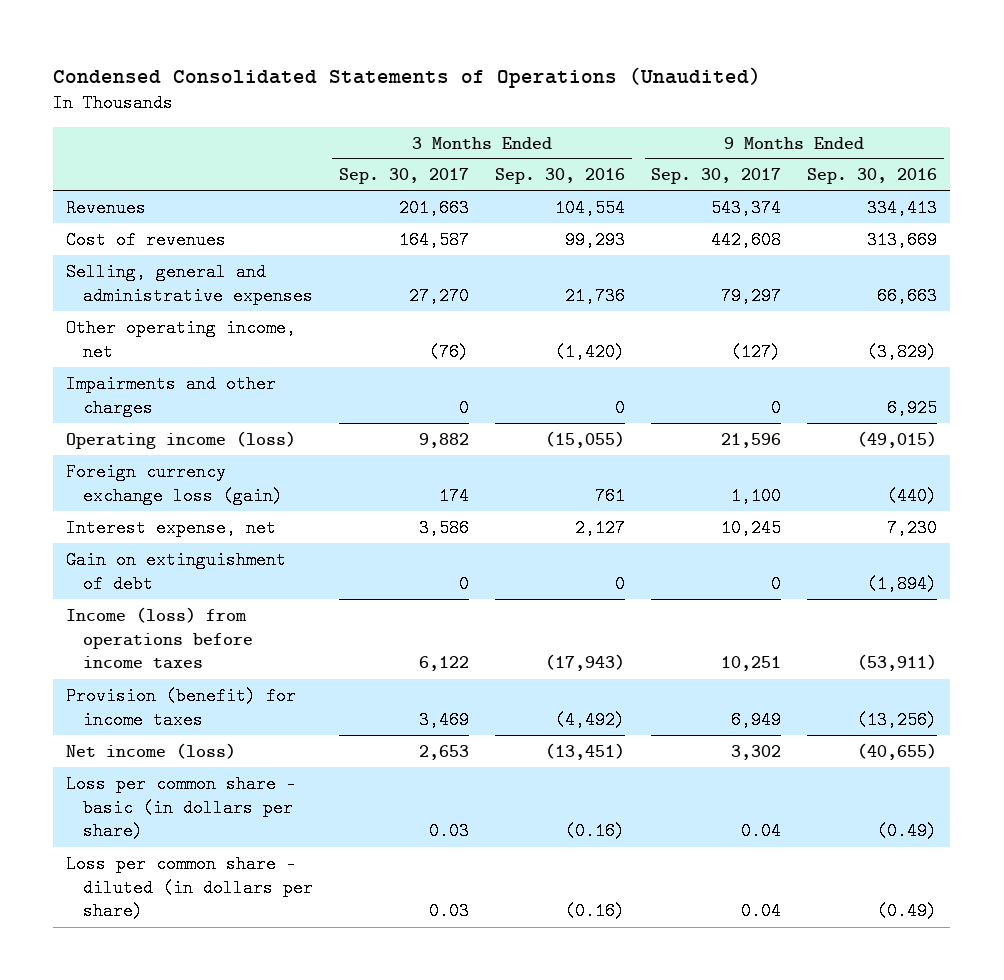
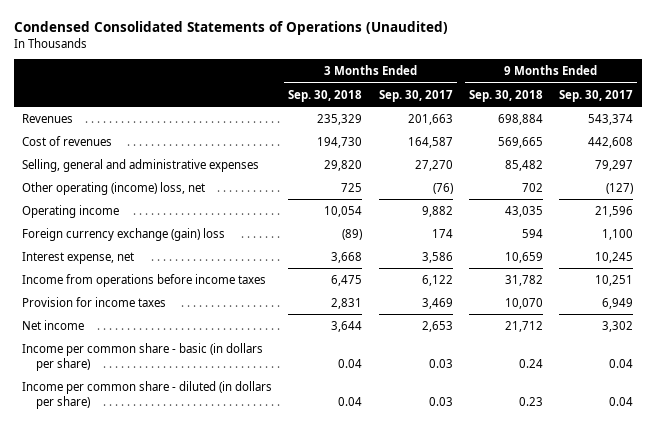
[495,168,626,185] Sep. 30, 2016 -> none
[807,168,938,185] Sep. 30, 2016 -> none
none -> [288,89,363,102] Sep. 30, 2018
none -> [469,89,544,102] Sep. 30, 2018
[66,374,277,417] Impairments and other charges -> none
[66,318,297,361] Other operating income, net -> [22,181,206,195] Other operating (income) loss, net
[66,430,297,449] Operating income (loss) -> [22,204,120,218] Operating income
[66,462,283,505] Foreign currency exchange loss (gain) -> [22,227,226,241] Foreign currency exchange (gain) loss
[66,550,287,593] Gain on extinguishment of debt -> none
[66,606,253,670] Income (loss) from operations before income taxes -> [22,273,267,287] Income from operations before income taxes
[66,686,297,729] Provision (benefit) for income taxes -> [22,296,167,307] Provision for income taxes
[66,742,237,759] Net income (loss) -> [22,319,85,330] Net income
[66,774,297,841] Loss per common share - basic (in dollars per share) -> [22,342,264,371] Income per common share - basic (in dollars per share)
[66,854,313,921] Loss per common share - diluted (in dollars per share) -> [22,380,273,409] Income per common share - diluted (in dollars per share)

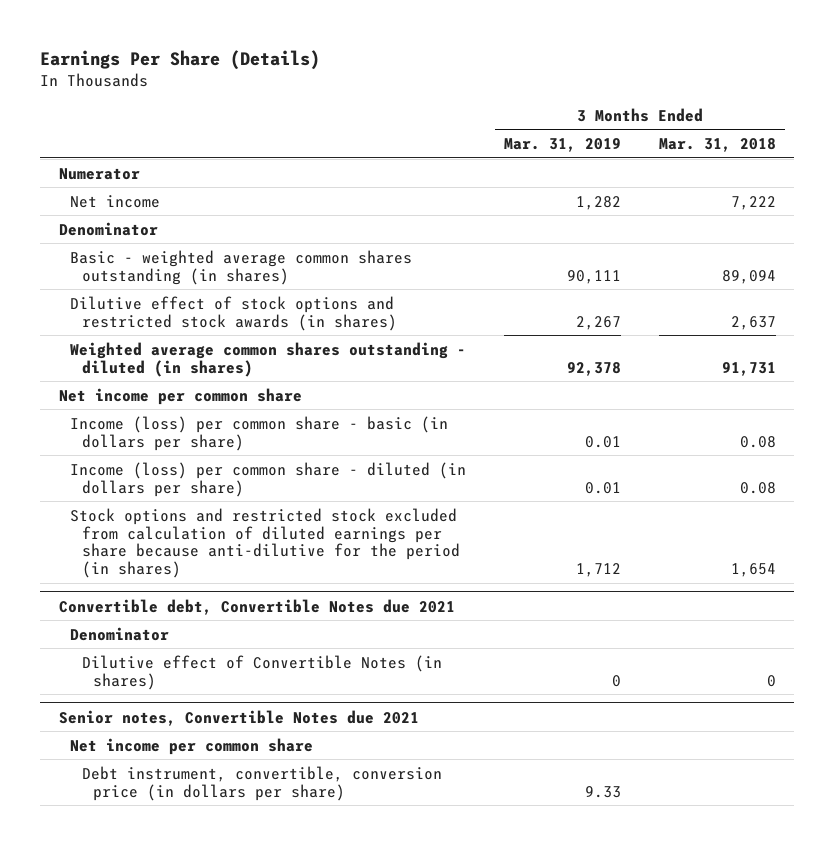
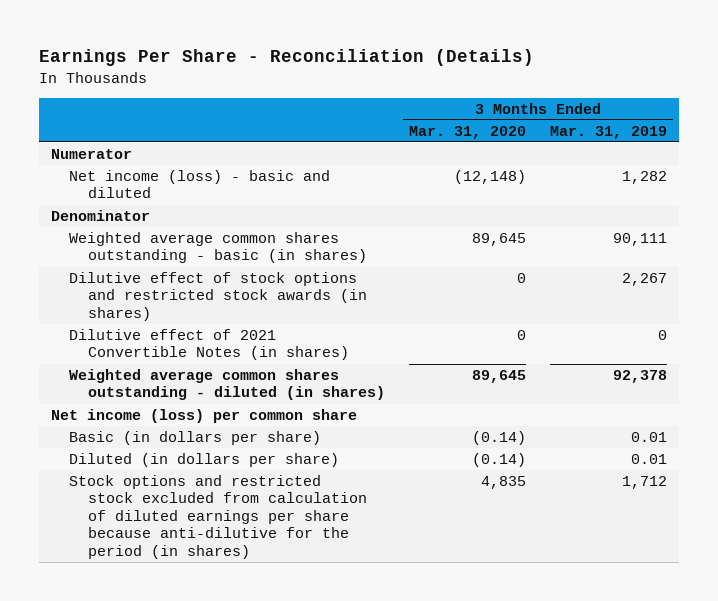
[40,49,321,70] Earnings Per Share (Details) -> [38,49,534,67] Earnings Per Share - Reconciliation (Details)
[658,138,776,153] Mar. 31, 2018 -> none
none -> [409,125,527,139] Mar. 31, 2020
[70,194,161,208] Net income -> [69,170,331,199] Net income (loss) - basic and diluted
[70,249,413,285] Basic - weighted average common shares outstanding (in shares) -> [69,232,368,264] Weighted average common shares outstanding - basic (in shares)
none -> [69,329,350,361] Dilutive effect of 2021 Convertible Notes (in shares)
[59,387,303,405] Net income per common share -> [50,409,357,424] Net income (loss) per common share
[70,415,449,451] Income (loss) per common share - basic (in dollars per share) -> [69,431,322,446] Basic (in dollars per share)
[70,461,467,497] Income (loss) per common share - diluted (in dollars per share) -> [69,453,340,468] Diluted (in dollars per share)
[59,598,456,615] Convertible debt, Convertible Notes due 2021 -> none
[70,626,170,641] Denominator -> none
[81,654,442,690] Dilutive effect of Convertible Notes (in shares) -> none
[59,709,420,726] Senior notes, Convertible Notes due 2021 -> none
[70,737,314,755] Net income per common share -> none
[81,765,442,801] Debt instrument, convertible, conversion price (in dollars per share) -> none

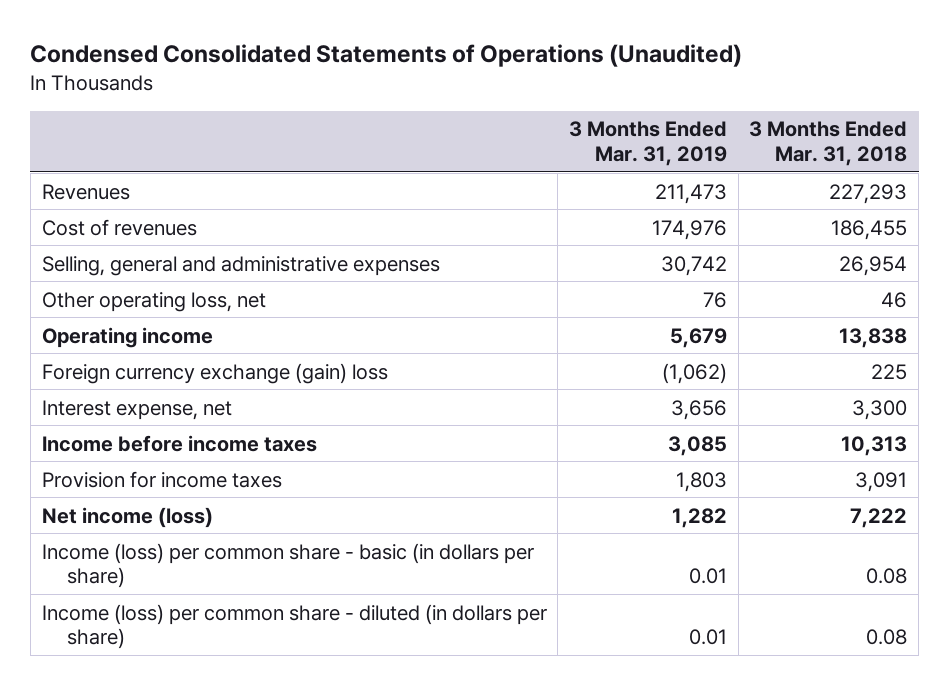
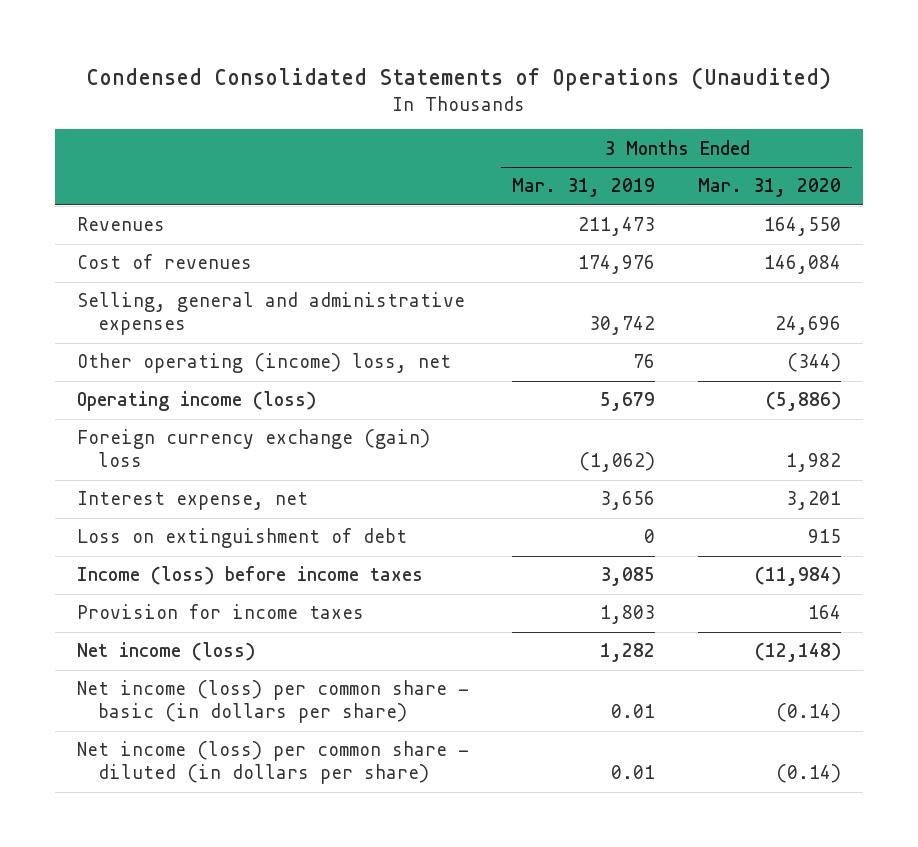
[749,121,908,166] 3 Months Ended Mar. 31, 2018 -> none
none -> [698,178,842,198] Mar. 31, 2020
[41,291,266,312] Other operating loss, net -> [76,353,451,374] Other operating (income) loss, net
[41,326,213,348] Operating income -> [76,391,316,412] Operating income (loss)
none -> [76,528,407,549] Loss on extinguishment of debt
[41,434,317,452] Income before income taxes -> [76,566,423,586] Income (loss) before income taxes
[41,542,534,589] Income (loss) per common share - basic (in dollars per share) -> [76,680,469,724] Net income (loss) per common share - basic (in dollars per share)
[41,603,547,650] Income (loss) per common share - diluted (in dollars per share) -> [76,741,469,785] Net income (loss) per common share - diluted (in dollars per share)

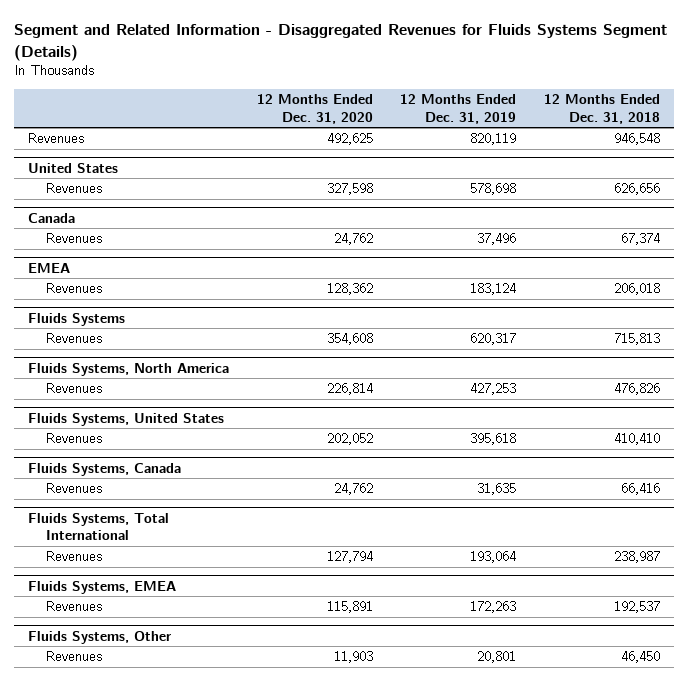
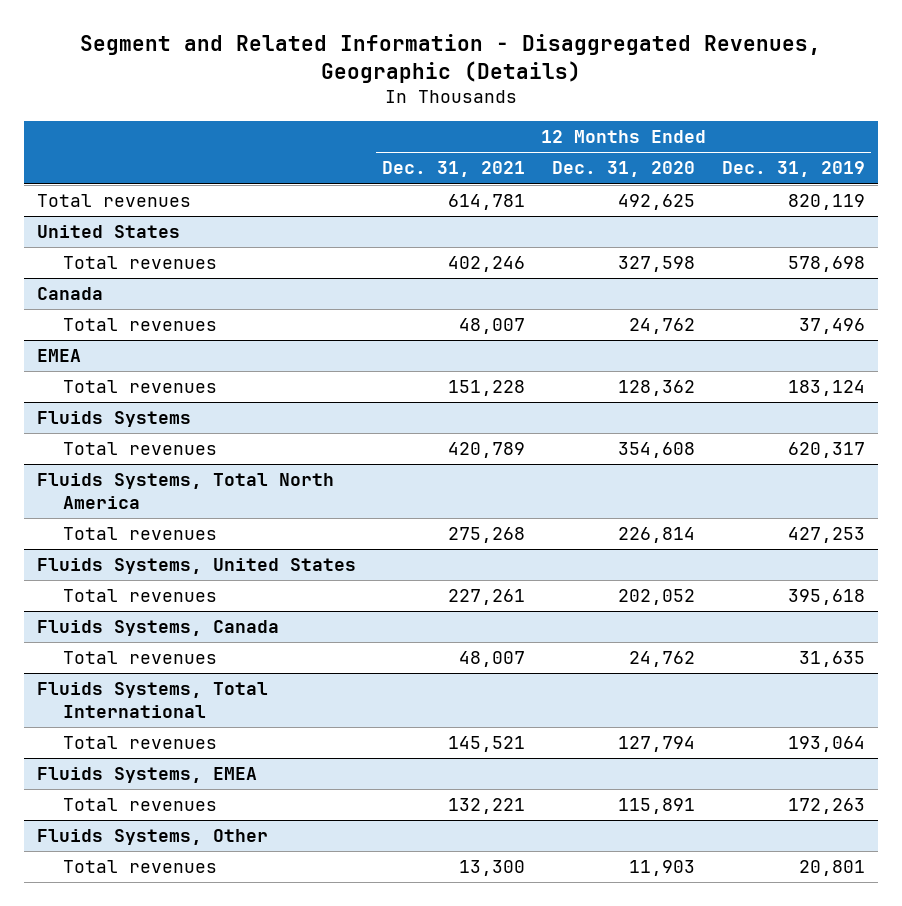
[14,24,668,61] Segment and Related Information - Disaggregated Revenues for Fluids Systems Segment (Details) -> [79,34,821,84] Segment and Related Information - Disaggregated Revenues, Geographic (Details)
[543,94,660,124] 12 Months Ended Dec. 31, 2018 -> none
none -> [382,161,526,178] Dec. 31, 2021
[27,133,84,144] Revenues -> [36,194,191,208] Total revenues
[46,183,103,194] Revenues -> [63,256,218,270] Total revenues
[46,233,103,244] Revenues -> [63,318,218,332] Total revenues
[46,283,103,294] Revenues -> [63,380,218,394] Total revenues
[46,333,103,344] Revenues -> [63,442,218,456] Total revenues
[27,362,229,376] Fluids Systems, North America -> [36,473,334,510] Fluids Systems, Total North America
[46,383,103,394] Revenues -> [63,527,218,541] Total revenues
[46,433,103,444] Revenues -> [63,589,218,603] Total revenues
[46,483,103,494] Revenues -> [63,651,218,665] Total revenues
[46,551,103,562] Revenues -> [63,736,218,750] Total revenues
[46,601,103,612] Revenues -> [63,798,218,812] Total revenues
[46,651,103,662] Revenues -> [63,860,218,874] Total revenues

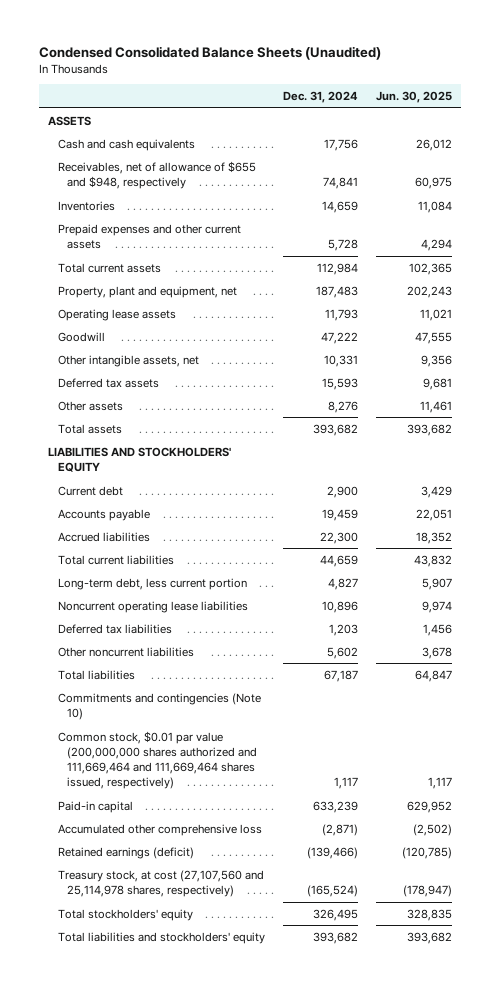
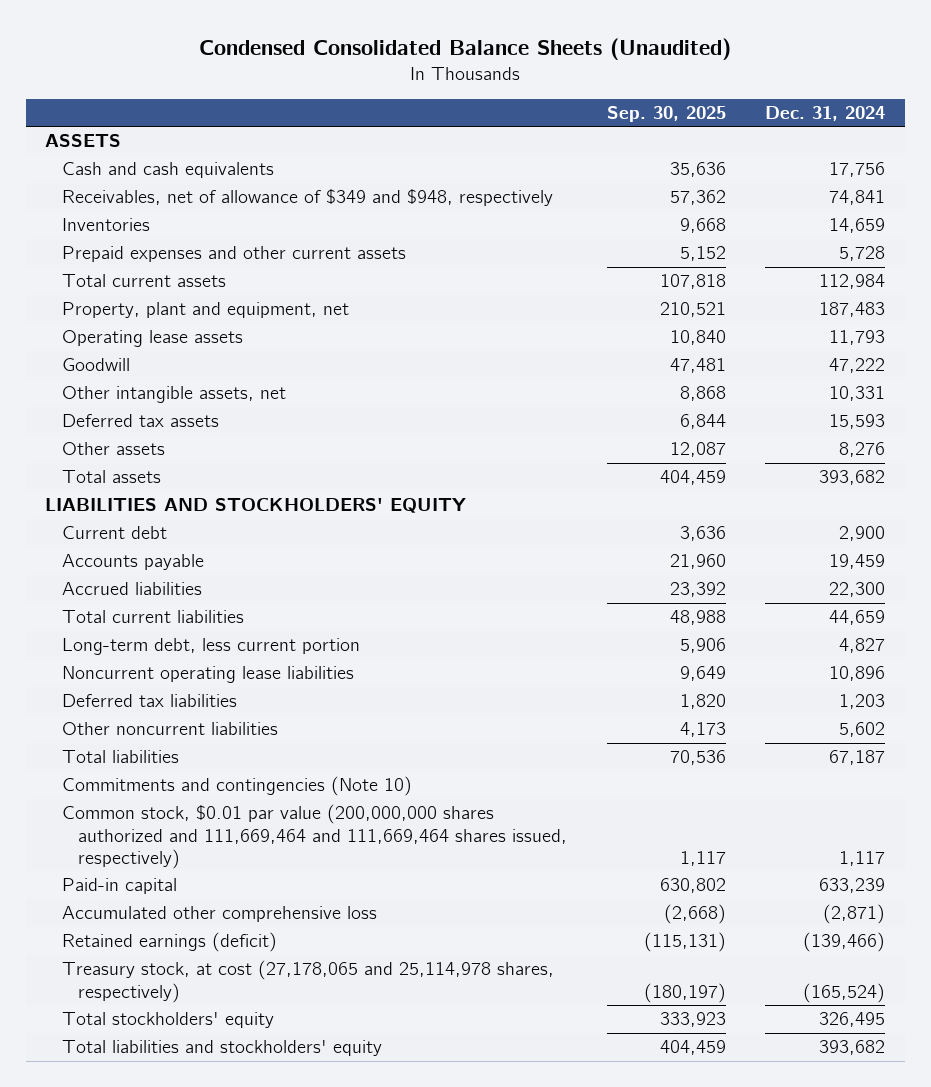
[376,91,453,104] Jun. 30, 2025 -> none
none -> [606,105,726,122] Sep. 30, 2025
[57,160,256,189] Receivables, net of allowance of $655 and $948, respectively -> [61,189,553,207] Receivables, net of allowance of $349 and $948, respectively
[57,869,264,897] Treasury stock, at cost (27,107,560 and 25,114,978 shares, respectively) -> [61,960,554,1003] Treasury stock, at cost (27,178,065 and 25,114,978 shares, respectively)

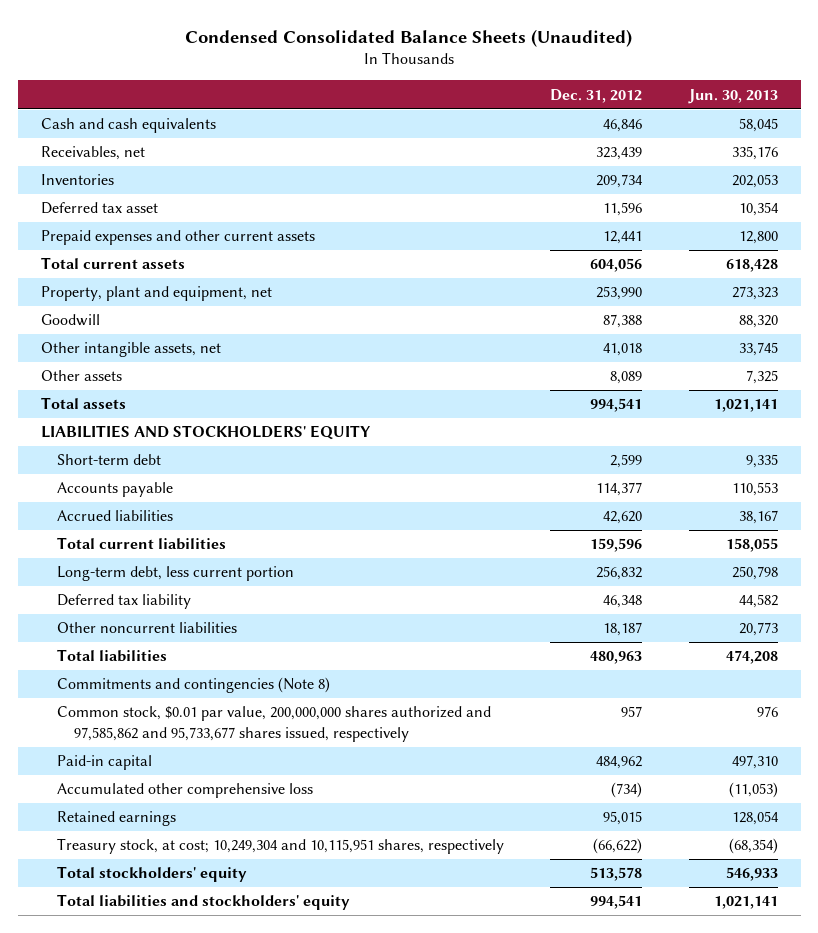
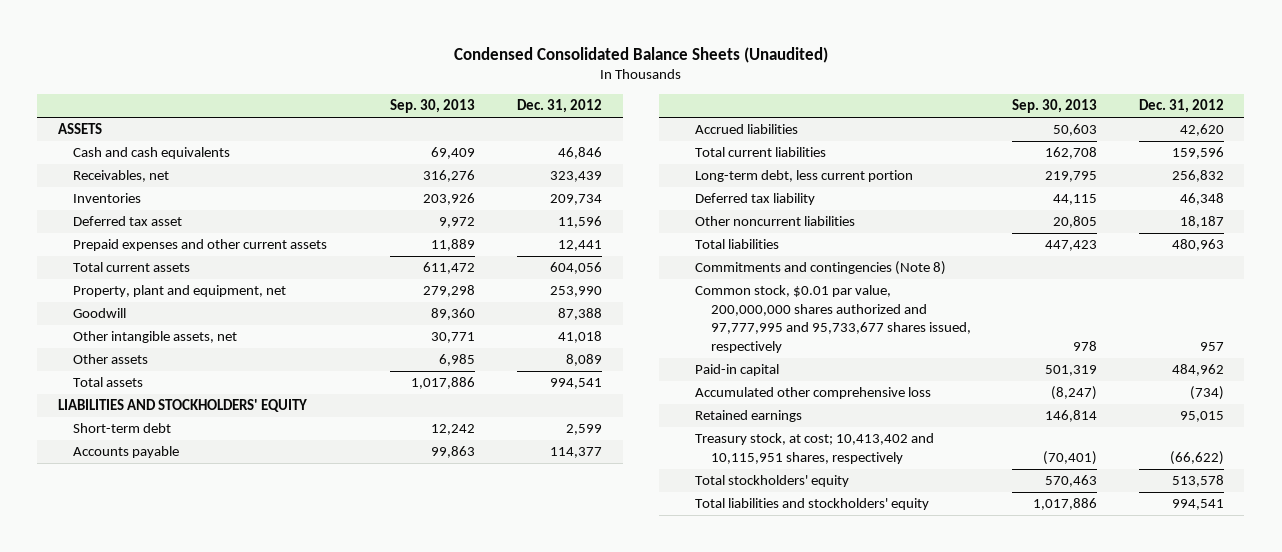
[687,88,778,104] Jun. 30, 2013 -> none
none -> [390,99,476,114] Sep. 30, 2013
none -> [57,123,102,135] ASSETS
[57,706,492,742] Common stock, $0.01 par value, 200,000,000 shares authorized and 97,585,862 and 95,733,677 shares issued, respectively -> [695,285,971,353] Common stock, $0.01 par value, 200,000,000 shares authorized and 97,777,995 and 95,733,677 shares issued, respectively
[57,838,505,855] Treasury stock, at cost; 10,249,304 and 10,115,951 shares, respectively -> [695,433,935,464] Treasury stock, at cost; 10,413,402 and 10,115,951 shares, respectively

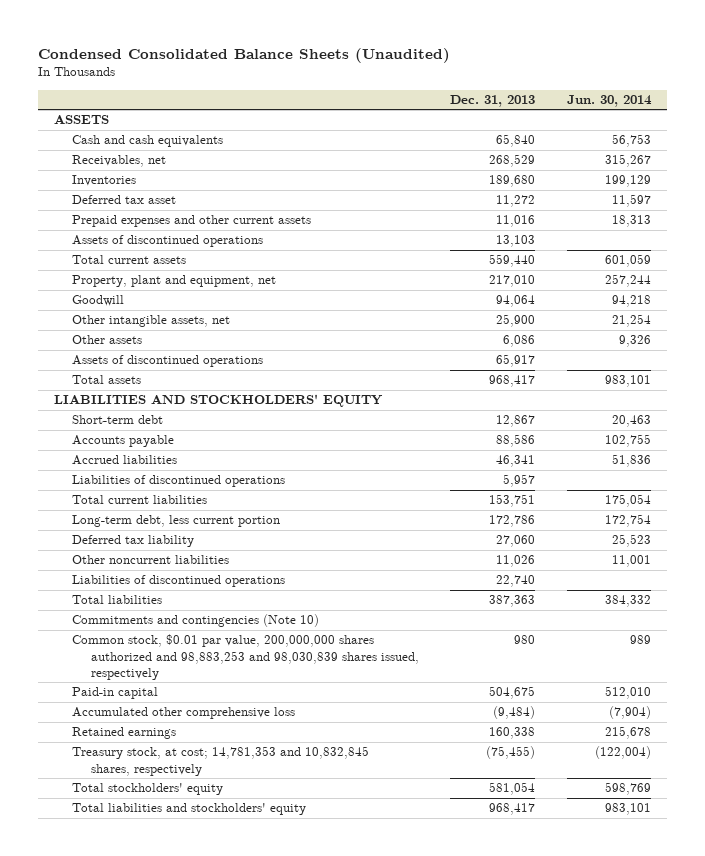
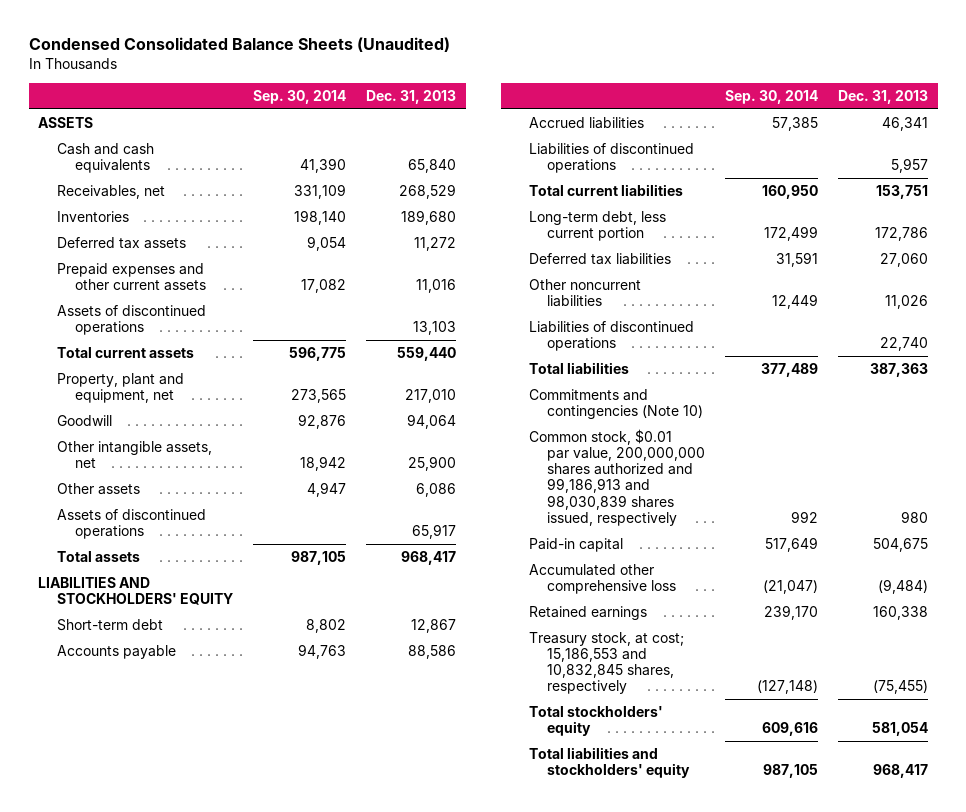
[567,95,653,108] Jun. 30, 2014 -> none
none -> [253,89,347,104] Sep. 30, 2014
[72,195,177,205] Deferred tax asset -> [56,237,186,250] Deferred tax assets
[72,535,195,548] Deferred tax liability -> [528,253,671,266] Deferred tax liabilities
[72,634,419,680] Common stock, $0.01 par value, 200,000,000 shares authorized and 98,883,253 and 98,030,839 shares issued, respectively -> [528,429,706,526] Common stock, $0.01 par value, 200,000,000 shares authorized and 99,186,913 and 98,030,839 shares issued, respectively
[72,746,370,776] Treasury stock, at cost; 14,781,353 and 10,832,845 shares, respectively -> [528,632,684,695] Treasury stock, at cost; 15,186,553 and 10,832,845 shares, respectively

